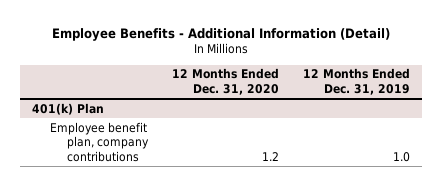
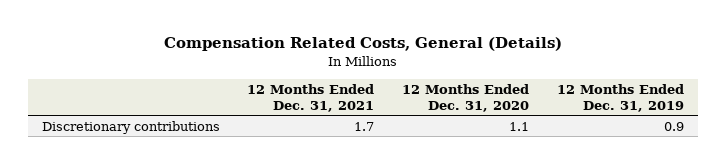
[52,27,391,41] Employee Benefits - Additional Information (Detail) -> [163,36,562,51] Compensation Related Costs, General (Details)
none -> [247,83,375,112] 12 Months Ended Dec. 31, 2021
[32,102,105,115] 401(k) Plan -> none
[49,121,150,163] Employee benefit plan, company contributions -> none
none -> [41,121,220,135] Discretionary contributions

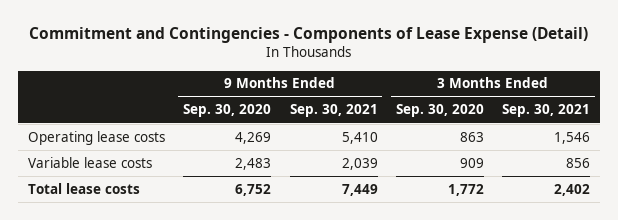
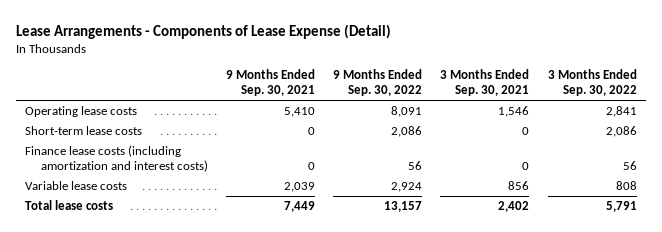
[29,27,589,44] Commitment and Contingencies - Components of Lease Expense (Detail) -> [16,23,392,39] Lease Arrangements - Components of Lease Expense (Detail)
[183,104,272,118] Sep. 30, 2020 -> none
[395,104,484,118] Sep. 30, 2020 -> none
none -> [333,69,423,97] 9 Months Ended Sep. 30, 2022
none -> [547,69,637,97] 3 Months Ended Sep. 30, 2022
none -> [25,126,143,136] Short-term lease costs
none -> [25,145,208,173] Finance lease costs (including amortization and interest costs)

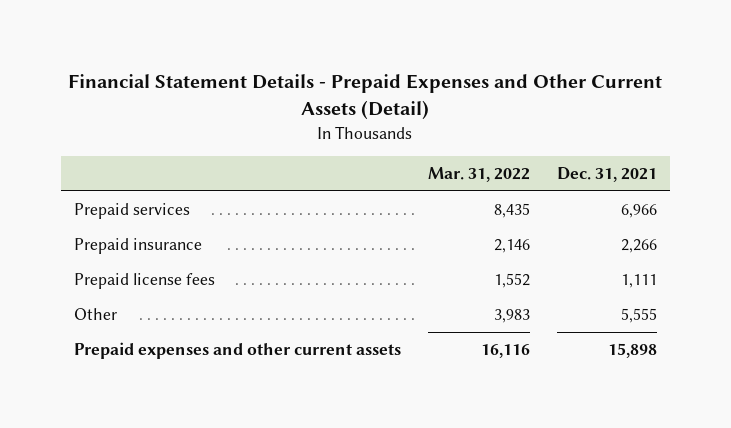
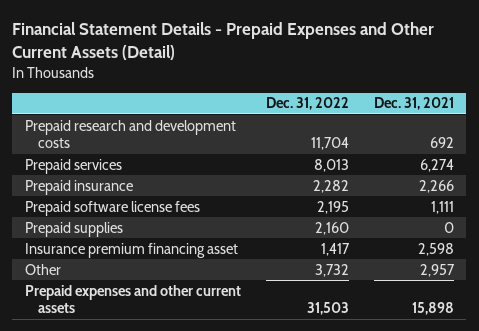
[427,167,530,183] Mar. 31, 2022 -> none
none -> [265,97,349,111] Dec. 31, 2022
none -> [24,119,236,149] Prepaid research and development costs
[620,204,657,219] 6,966 -> [419,158,454,172] 6,274
[74,273,216,290] Prepaid license fees -> [24,200,200,216] Prepaid software license fees
none -> [24,221,123,237] Prepaid supplies
none -> [24,242,238,258] Insurance premium financing asset
[620,308,657,324] 5,555 -> [419,263,455,277] 2,957

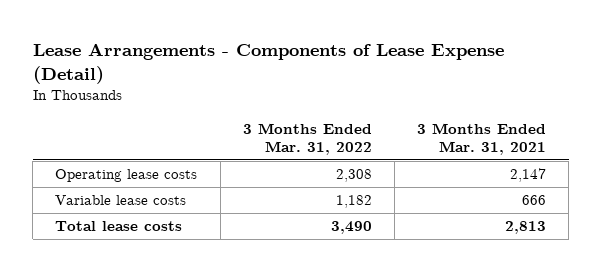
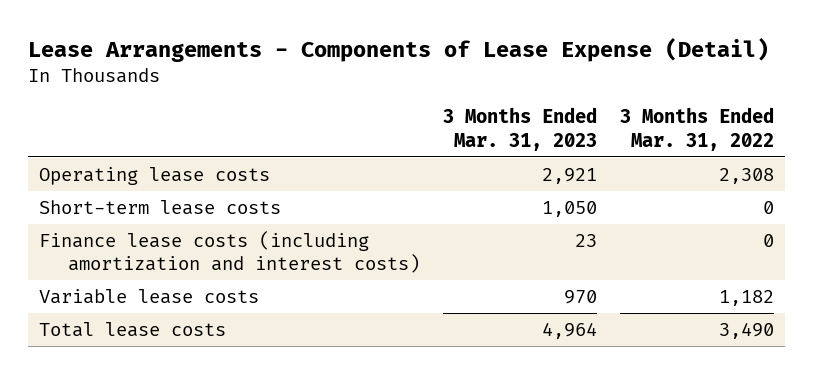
[417,122,547,156] 3 Months Ended Mar. 31, 2021 -> none
none -> [443,107,598,151] 3 Months Ended Mar. 31, 2023
none -> [39,199,282,215] Short-term lease costs
none -> [39,230,421,274] Finance lease costs (including amortization and interest costs)

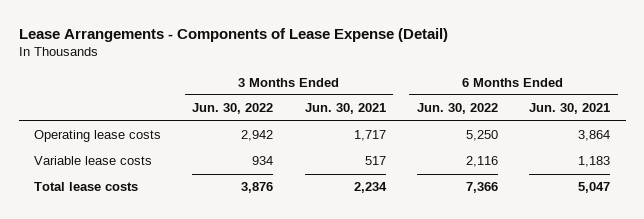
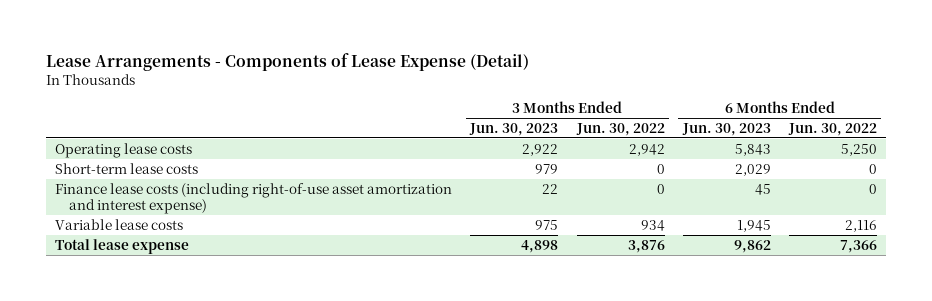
[304,103,386,115] Jun. 30, 2021 -> none
[529,103,611,115] Jun. 30, 2021 -> none
none -> [469,122,559,136] Jun. 30, 2023
none -> [681,122,771,136] Jun. 30, 2023
none -> [55,162,199,174] Short-term lease costs
none -> [55,182,453,214] Finance lease costs (including right-of-use asset amortization and interest expense)
[34,182,139,192] Total lease costs -> [55,238,190,254] Total lease expense

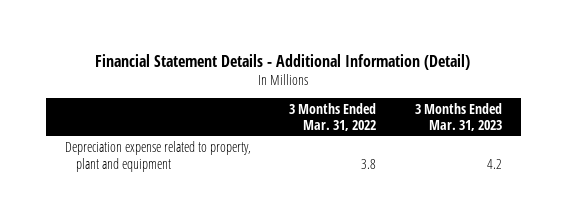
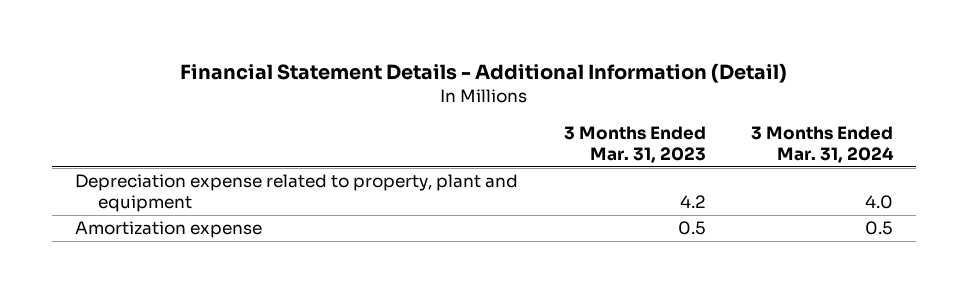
[289,102,377,132] 3 Months Ended Mar. 31, 2022 -> none
none -> [751,125,895,163] 3 Months Ended Mar. 31, 2024
none -> [75,221,263,239] Amortization expense

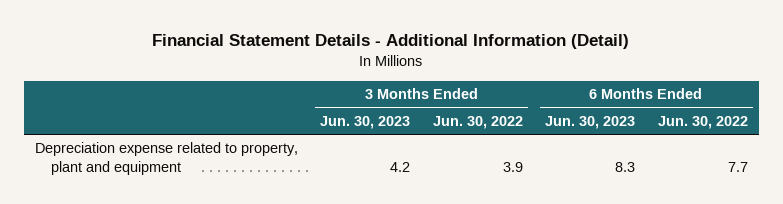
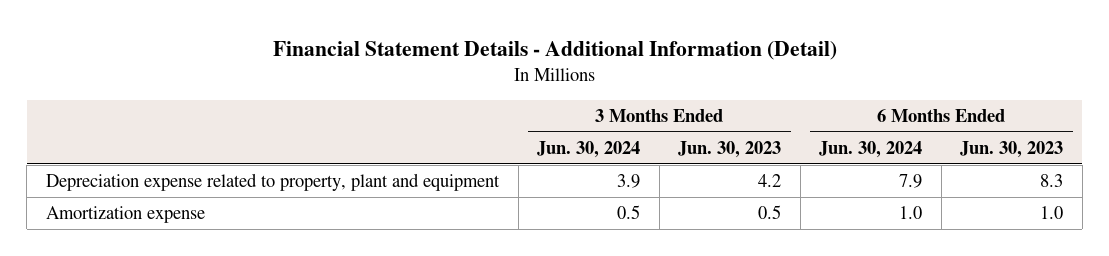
[432,115,523,129] Jun. 30, 2022 -> none
[657,115,748,129] Jun. 30, 2022 -> none
none -> [537,141,641,159] Jun. 30, 2024
none -> [819,141,923,159] Jun. 30, 2024
none -> [46,206,206,224] Amortization expense

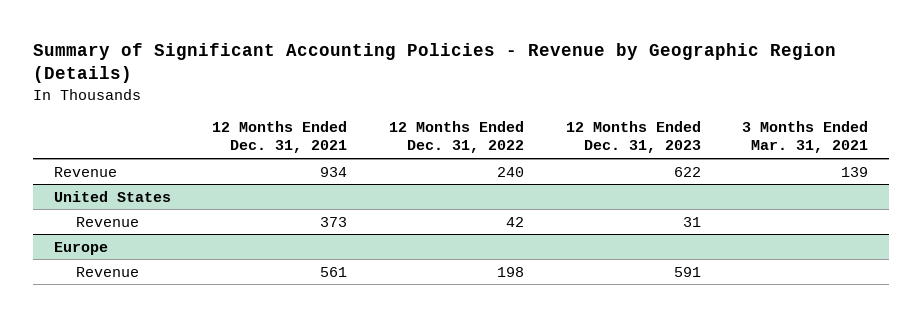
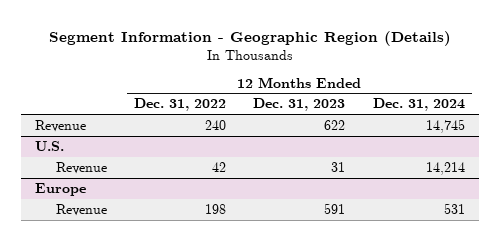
[32,43,836,84] Summary of Significant Accounting Policies - Revenue by Geographic Region (Details) -> [48,30,451,46] Segment Information - Geographic Region (Details)
[212,121,348,154] 12 Months Ended Dec. 31, 2021 -> none
[742,121,869,154] 3 Months Ended Mar. 31, 2021 -> none
none -> [372,98,465,112] Dec. 31, 2024
[53,190,171,202] United States -> [34,140,64,151] U.S.

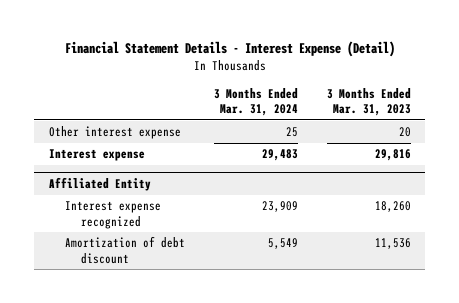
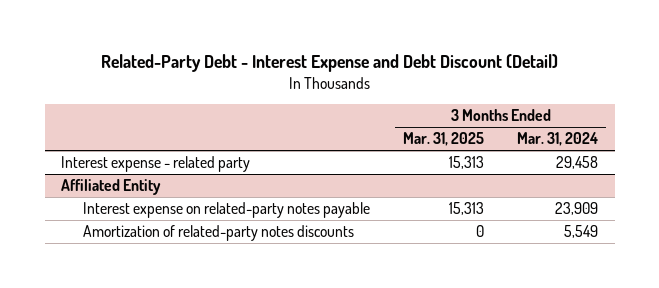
[64,41,395,58] Financial Statement Details - Interest Expense (Detail) -> [100,54,558,73] Related-Party Debt - Interest Expense and Debt Discount (Detail)
[326,87,411,116] 3 Months Ended Mar. 31, 2023 -> none
none -> [403,132,485,147] Mar. 31, 2025
[48,126,181,140] Other interest expense -> none
[48,149,145,162] Interest expense -> [61,156,251,173] Interest expense - related party
[261,149,298,162] 29,483 -> [556,156,599,170] 29,458
[64,201,161,229] Interest expense recognized -> [83,202,371,219] Interest expense on related-party notes payable
[64,236,185,264] Amortization of debt discount -> [83,225,355,242] Amortization of related-party notes discounts

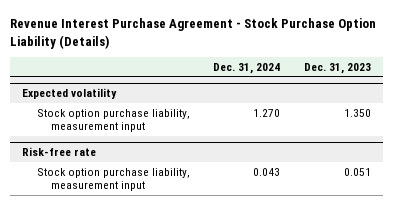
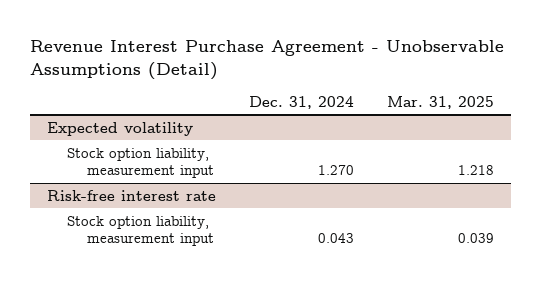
[10,18,377,49] Revenue Interest Purchase Agreement - Stock Purchase Option Liability (Details) -> [30,40,505,80] Revenue Interest Purchase Agreement - Unobservable Assumptions (Detail)
[303,62,371,74] Dec. 31, 2023 -> none
none -> [386,95,494,109] Mar. 31, 2025
[36,108,190,132] Stock option purchase liability, measurement input -> [67,147,215,178] Stock option liability, measurement input
[22,147,97,157] Risk-free rate -> [46,189,216,201] Risk-free interest rate
[36,167,190,191] Stock option purchase liability, measurement input -> [67,215,215,246] Stock option liability, measurement input

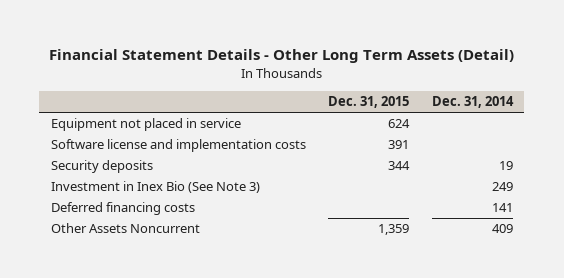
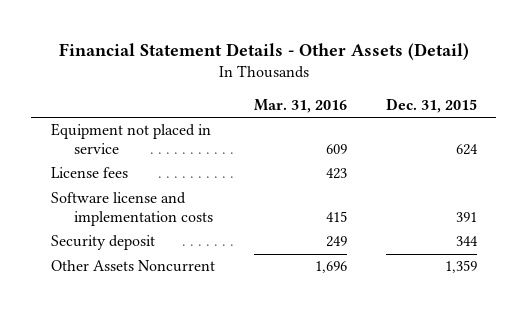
[48,48,514,63] Financial Statement Details - Other Long Term Assets (Detail) -> [58,42,469,60] Financial Statement Details - Other Assets (Detail)
[432,96,515,109] Dec. 31, 2014 -> none
none -> [253,99,347,114] Mar. 31, 2016
none -> [50,167,128,179] License fees
[50,181,260,194] Investment in Inex Bio (See Note 3) -> none
[50,202,195,216] Deferred financing costs -> none
[50,160,153,174] Security deposits -> [50,235,155,251] Security deposit

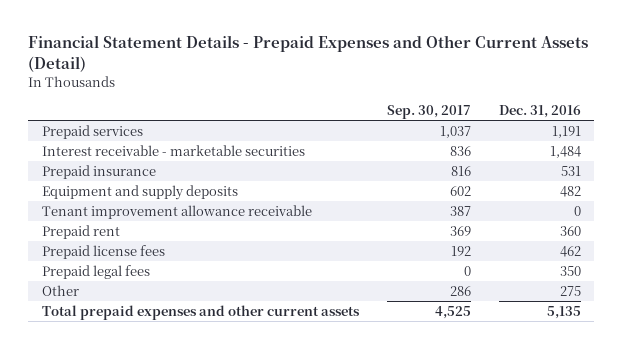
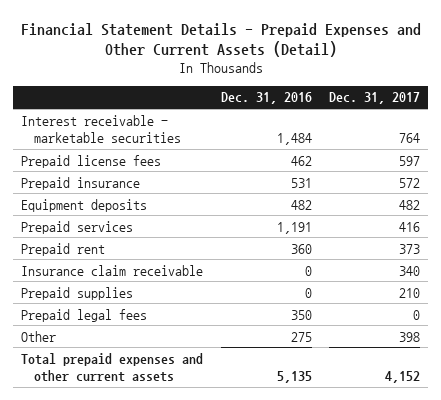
[386,104,471,119] Sep. 30, 2017 -> none
none -> [328,92,420,105] Dec. 31, 2017
[41,244,165,259] Prepaid license fees -> [21,154,162,168] Prepaid license fees
[41,204,312,219] Tenant improvement allowance receivable -> none
[41,184,238,200] Equipment and supply deposits -> [21,198,148,212] Equipment deposits
[41,124,143,139] Prepaid services -> [21,220,134,234] Prepaid services
none -> [21,264,204,276] Insurance claim receivable
none -> [21,286,134,300] Prepaid supplies

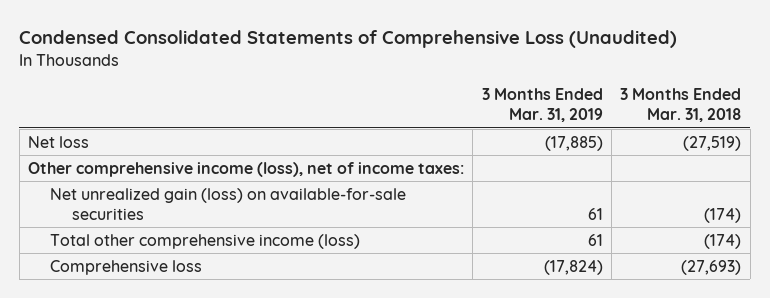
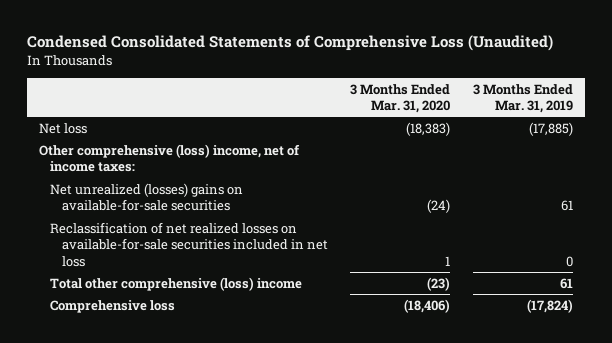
[620,88,742,123] 3 Months Ended Mar. 31, 2018 -> none
none -> [350,83,451,114] 3 Months Ended Mar. 31, 2020
[28,161,465,177] Other comprehensive income (loss), net of income taxes: -> [38,143,300,173] Other comprehensive (loss) income, net of income taxes:
[49,187,406,220] Net unrealized gain (loss) on available-for-sale securities -> [50,182,244,212] Net unrealized (losses) gains on available-for-sale securities
none -> [50,221,328,267] Reclassification of net realized losses on available-for-sale securities included in net loss
[49,233,360,249] Total other comprehensive income (loss) -> [50,276,303,291] Total other comprehensive (loss) income

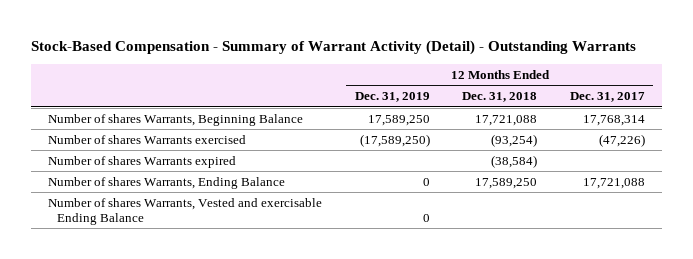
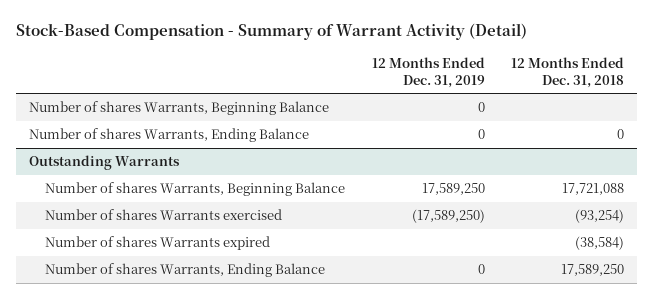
[31,40,637,56] Stock-Based Compensation - Summary of Warrant Activity (Detail) - Outstanding Warrants -> [15,23,527,41] Stock-Based Compensation - Summary of Warrant Activity (Detail)
[570,92,646,103] Dec. 31, 2017 -> none
none -> [28,101,329,116] Number of shares Warrants, Beginning Balance
none -> [28,128,309,143] Number of shares Warrants, Ending Balance
none -> [28,155,180,171] Outstanding Warrants
[47,197,322,225] Number of shares Warrants, Vested and exercisable Ending Balance -> none

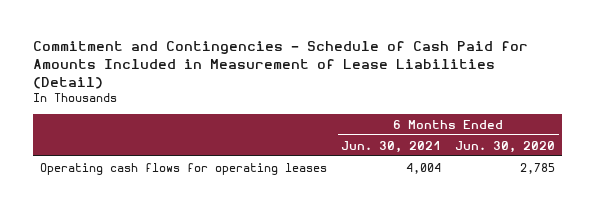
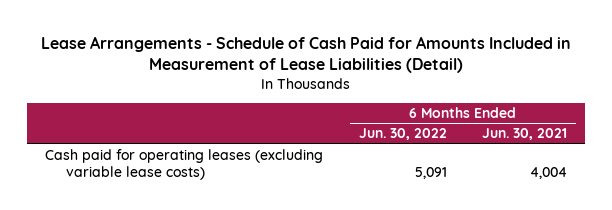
[33,40,529,89] Commitment and Contingencies - Schedule of Cash Paid for Amounts Included in Measurement of Lease Liabilities (Detail) -> [41,35,572,74] Lease Arrangements - Schedule of Cash Paid for Amounts Included in Measurement of Lease Liabilities (Detail)
[455,140,556,153] Jun. 30, 2020 -> none
none -> [358,128,447,141] Jun. 30, 2022
[40,162,328,175] Operating cash flows for operating leases -> [45,149,324,181] Cash paid for operating leases (excluding variable lease costs)

